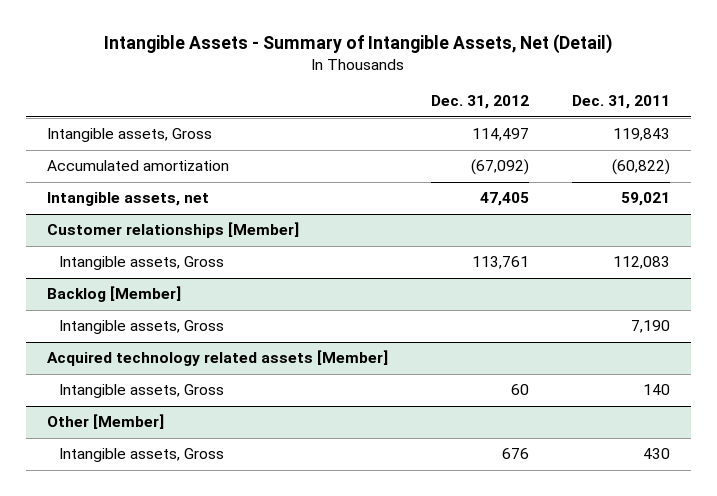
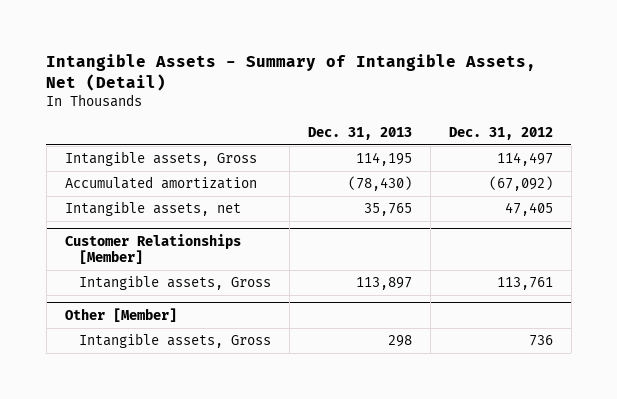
[571,95,670,110] Dec. 31, 2011 -> none
none -> [307,126,412,140] Dec. 31, 2013
[47,222,300,239] Customer relationships [Member] -> [64,234,241,264] Customer Relationships [Member]
[47,286,182,303] Backlog [Member] -> none
[59,320,225,335] Intangible assets, Gross -> none
[47,350,389,367] Acquired technology related assets [Member] -> none
[59,384,225,399] Intangible assets, Gross -> none
[501,448,529,460] 676 -> [528,335,553,347] 736

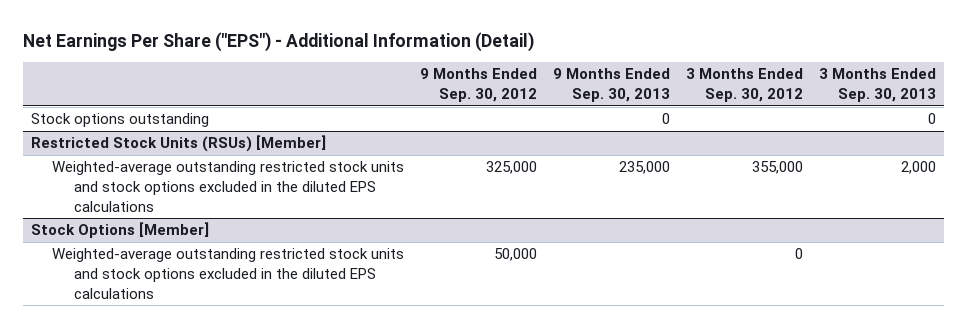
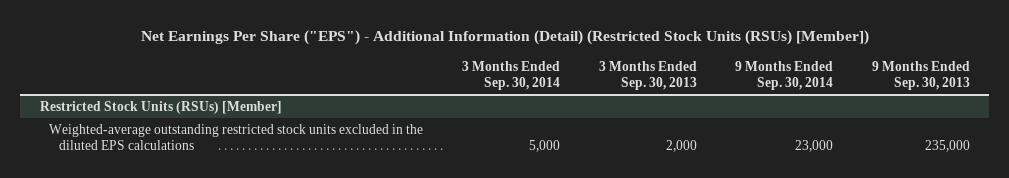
[23,31,535,52] Net Earnings Per Share ("EPS") - Additional Information (Detail) -> [140,30,869,46] Net Earnings Per Share ("EPS") - Additional Information (Detail) (Restricted Stock Units (RSUs) [Member])
[420,68,538,102] 9 Months Ended Sep. 30, 2012 -> none
[686,68,804,102] 3 Months Ended Sep. 30, 2012 -> none
none -> [461,60,560,91] 3 Months Ended Sep. 30, 2014
none -> [735,60,834,91] 9 Months Ended Sep. 30, 2014
[31,113,210,128] Stock options outstanding -> none
[31,222,210,239] Stock Options [Member] -> none
[52,248,405,299] Weighted-average outstanding restricted stock units and stock options excluded in the diluted EPS calculations -> none
[52,161,405,212] Weighted-average outstanding restricted stock units and stock options excluded in the diluted EPS calculations -> [49,124,424,151] Weighted-average outstanding restricted stock units excluded in the diluted EPS calculations

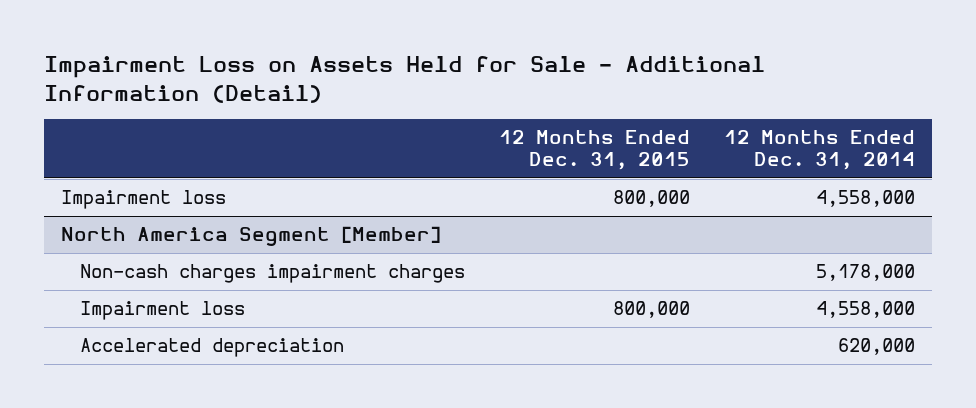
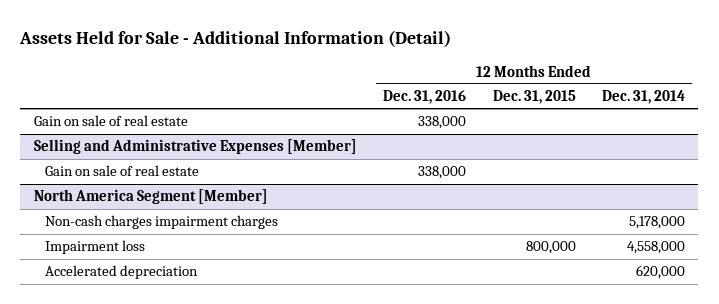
[43,56,765,103] Impairment Loss on Assets Held for Sale - Additional Information (Detail) -> [19,29,452,47] Assets Held for Sale - Additional Information (Detail)
none -> [383,90,467,105] Dec. 31, 2016
[61,190,227,210] Impairment loss -> none
none -> [33,115,188,127] Gain on sale of real estate
none -> [33,139,357,155] Selling and Administrative Expenses [Member]
none -> [44,165,199,177] Gain on sale of real estate

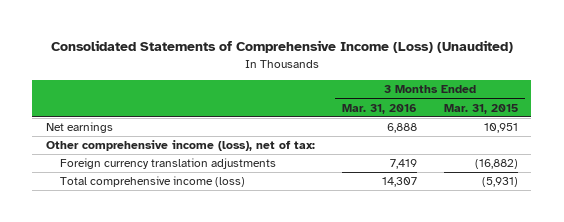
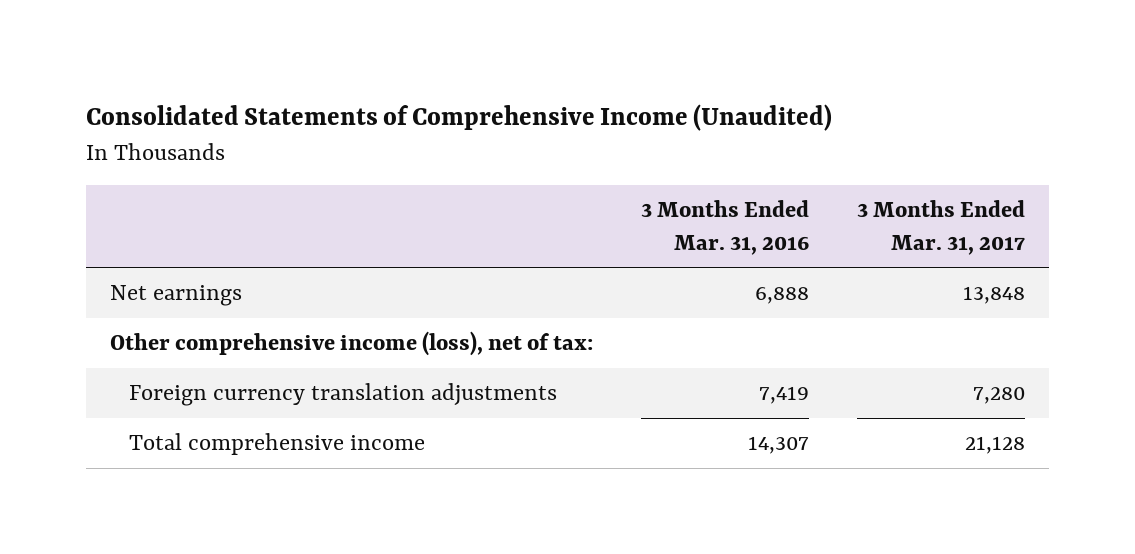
[50,40,513,54] Consolidated Statements of Comprehensive Income (Loss) (Unaudited) -> [85,104,832,132] Consolidated Statements of Comprehensive Income (Unaudited)
[443,103,518,114] Mar. 31, 2015 -> none
none -> [857,199,1026,255] 3 Months Ended Mar. 31, 2017
[59,176,245,188] Total comprehensive income (loss) -> [129,432,426,455] Total comprehensive income

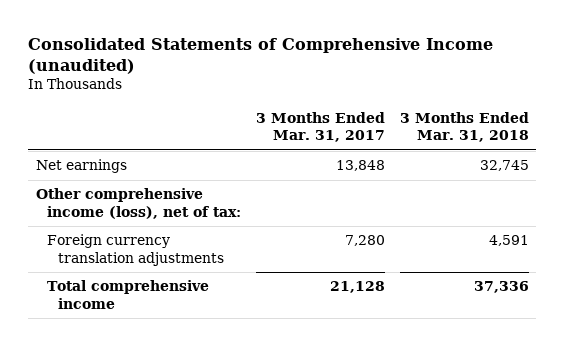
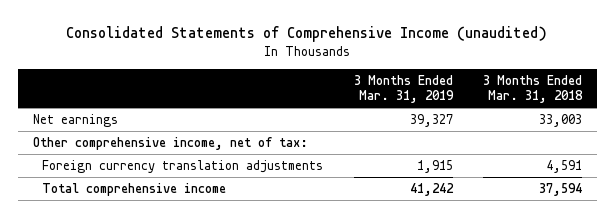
[255,111,385,143] 3 Months Ended Mar. 31, 2017 -> none
none -> [353,74,454,104] 3 Months Ended Mar. 31, 2019
[479,160,529,172] 32,745 -> [538,114,582,128] 33,003
[35,188,241,220] Other comprehensive income (loss), net of tax: -> [33,137,309,151] Other comprehensive income, net of tax:
[473,281,529,294] 37,336 -> [538,183,582,197] 37,594

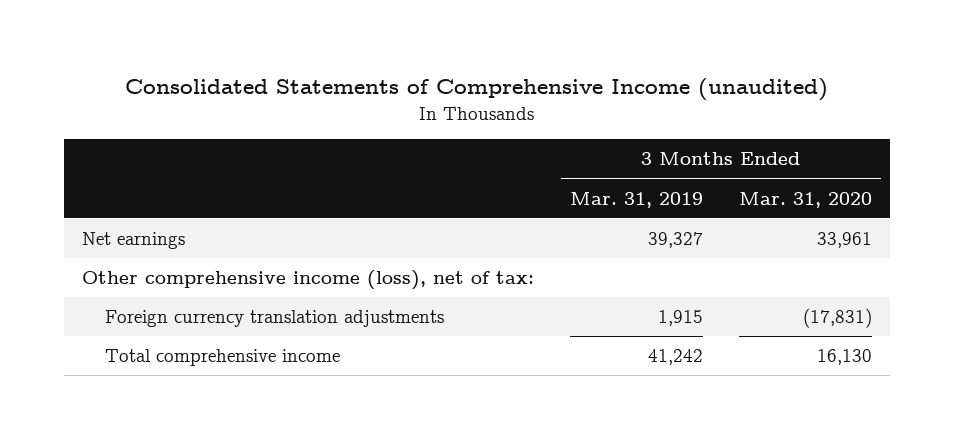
[482,74,583,104] 3 Months Ended Mar. 31, 2018 -> none
none -> [738,191,872,208] Mar. 31, 2020
[33,137,309,151] Other comprehensive income, net of tax: -> [82,270,535,291] Other comprehensive income (loss), net of tax:

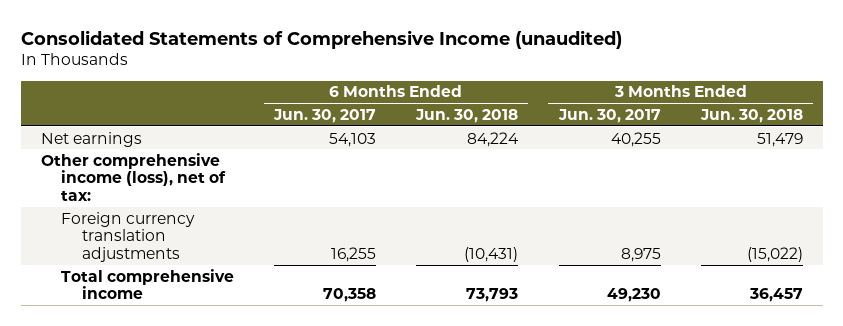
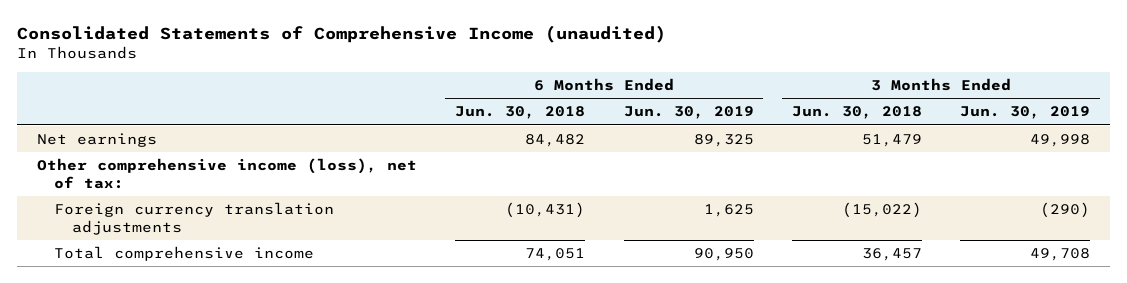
[273,108,377,123] Jun. 30, 2017 -> none
[557,108,661,123] Jun. 30, 2017 -> none
none -> [623,106,754,120] Jun. 30, 2019
none -> [960,106,1091,120] Jun. 30, 2019
[467,131,520,147] 84,224 -> [525,133,586,147] 84,482
[466,288,519,303] 73,793 -> [525,247,586,261] 74,051

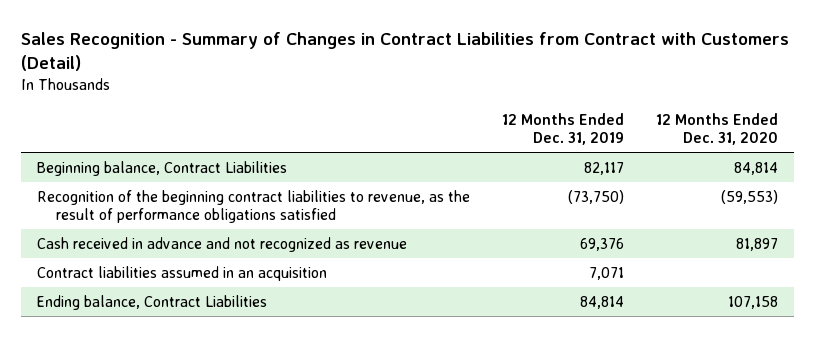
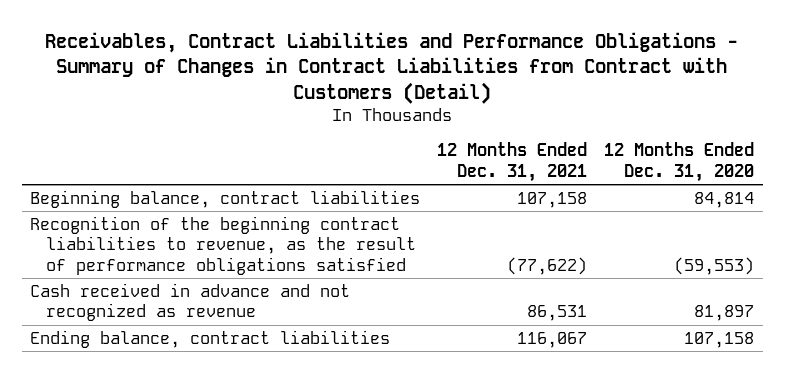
[20,31,789,71] Sales Recognition - Summary of Changes in Contract Liabilities from Contract with Customers (Detail) -> [45,31,739,104] Receivables, Contract Liabilities and Performance Obligations - Summary of Changes in Contract Liabilities from Contract with Customers (Detail)
[501,112,624,146] 12 Months Ended Dec. 31, 2019 -> none
none -> [437,142,588,183] 12 Months Ended Dec. 31, 2021
[36,160,287,176] Beginning balance, Contract Liabilities -> [30,189,421,208] Beginning balance, contract liabilities
[36,265,327,281] Contract liabilities assumed in an acquisition -> none
[36,294,267,310] Ending balance, Contract Liabilities -> [30,329,391,348] Ending balance, contract liabilities

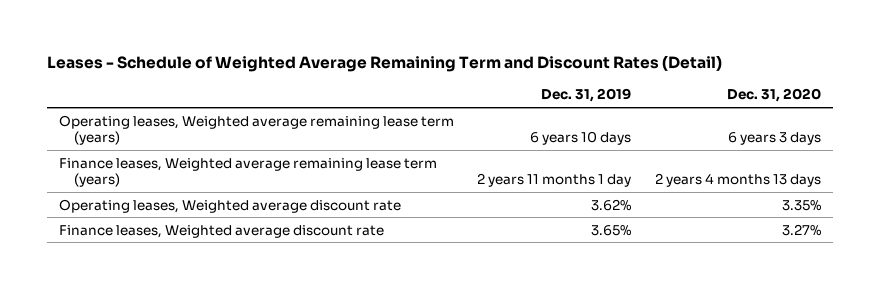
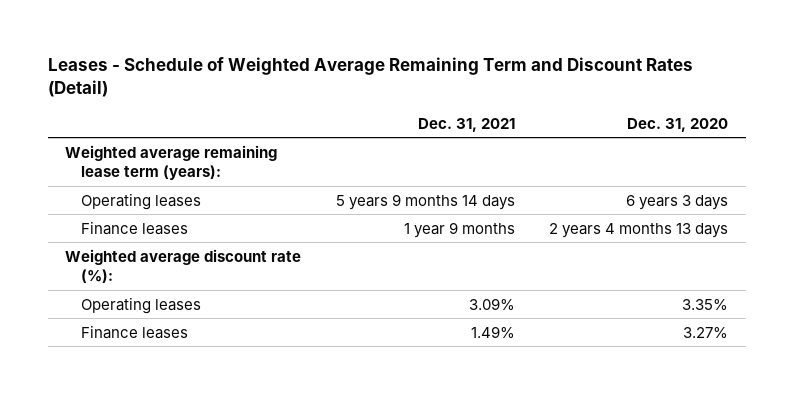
[541,88,632,103] Dec. 31, 2019 -> none
none -> [417,117,515,132] Dec. 31, 2021
none -> [65,144,278,180] Weighted average remaining lease term (years):
[58,114,454,146] Operating leases, Weighted average remaining lease term (years) -> [81,192,202,210] Operating leases
[58,157,437,188] Finance leases, Weighted average remaining lease term (years) -> [81,220,189,235] Finance leases
none -> [65,248,302,283] Weighted average discount rate (%):
[58,198,401,213] Operating leases, Weighted average discount rate -> [81,296,202,314] Operating leases
[58,224,384,238] Finance leases, Weighted average discount rate -> [81,324,189,339] Finance leases

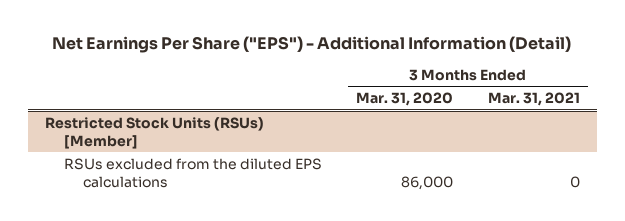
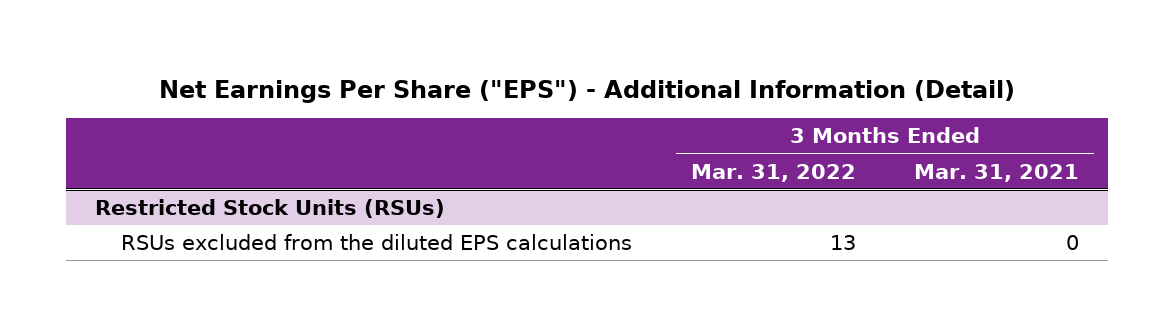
[356,92,454,107] Mar. 31, 2020 -> none
none -> [690,163,856,182] Mar. 31, 2022
[44,116,264,149] Restricted Stock Units (RSUs) [Member] -> [95,199,446,219] Restricted Stock Units (RSUs)

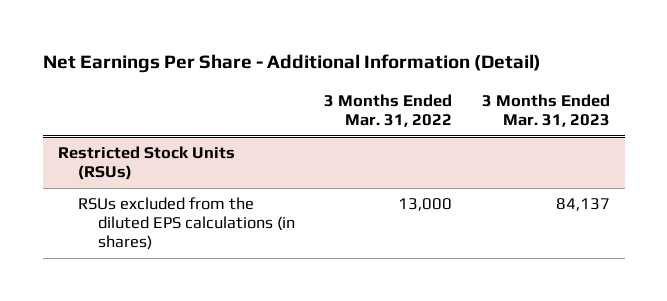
[159,79,1016,103] Net Earnings Per Share ("EPS") - Additional Information (Detail) -> [42,54,541,74] Net Earnings Per Share - Additional Information (Detail)
[914,163,1080,182] Mar. 31, 2021 -> none
none -> [481,94,610,127] 3 Months Ended Mar. 31, 2023
[121,234,633,251] RSUs excluded from the diluted EPS calculations -> [77,197,295,251] RSUs excluded from the diluted EPS calculations (in shares)
[829,235,856,251] 13 -> [398,198,453,212] 13,000

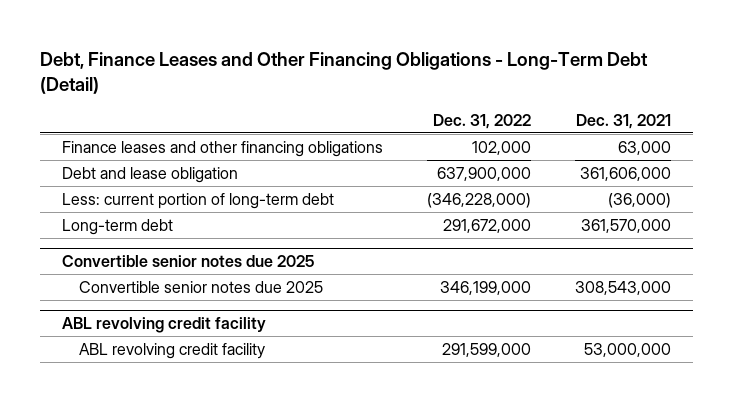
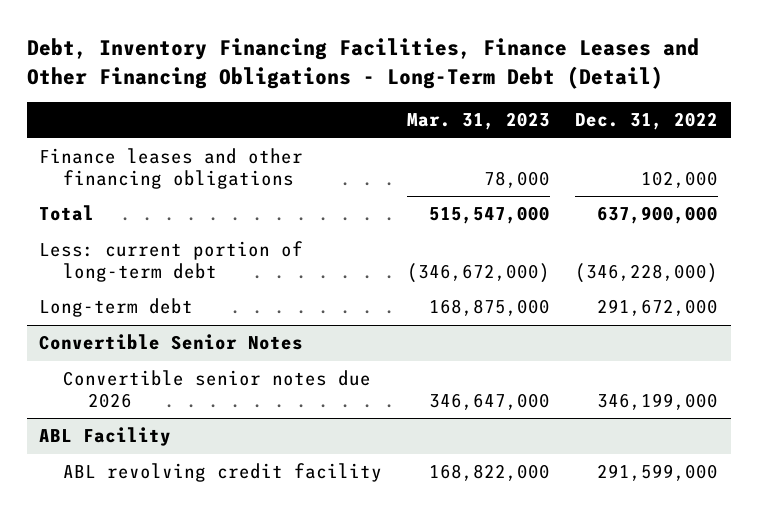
[40,51,649,94] Debt, Finance Leases and Other Financing Obligations - Long-Term Debt (Detail) -> [26,38,699,89] Debt, Inventory Financing Facilities, Finance Leases and Other Financing Obligations - Long-Term Debt (Detail)
[575,113,671,129] Dec. 31, 2021 -> none
none -> [407,112,551,131] Mar. 31, 2023
[62,166,239,183] Debt and lease obligation -> [39,205,95,222] Total
[62,254,315,267] Convertible senior notes due 2025 -> [39,334,304,351] Convertible Senior Notes
[78,280,323,293] Convertible senior notes due 2025 -> [63,370,372,408] Convertible senior notes due 2026
[62,316,267,333] ABL revolving credit facility -> [39,427,172,447] ABL Facility

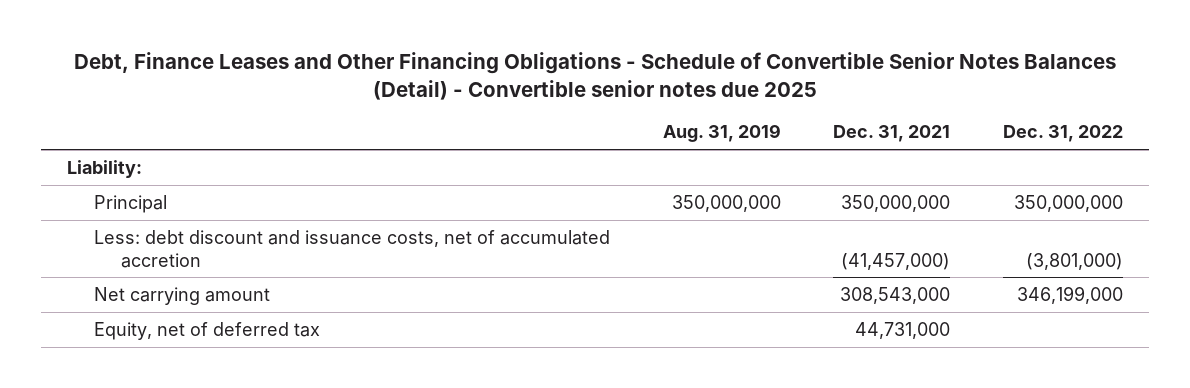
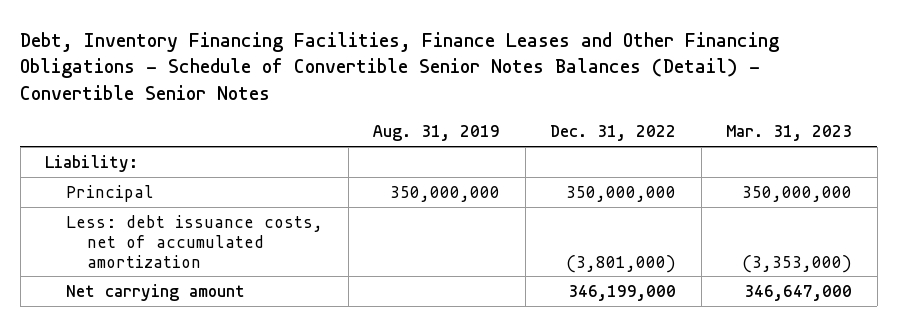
[74,51,1117,100] Debt, Finance Leases and Other Financing Obligations - Schedule of Convertible Senior Notes Balances (Detail) - Convertible senior notes due 2025 -> [20,31,780,100] Debt, Inventory Financing Facilities, Finance Leases and Other Financing Obligations - Schedule of Convertible Senior Notes Balances (Detail) - Convertible Senior Notes
[833,125,951,143] Dec. 31, 2021 -> none
none -> [726,125,853,142] Mar. 31, 2023
[94,229,611,268] Less: debt discount and issuance costs, net of accumulated accretion -> [66,214,324,268] Less: debt issuance costs, net of accumulated amortization
[94,321,321,340] Equity, net of deferred tax -> none

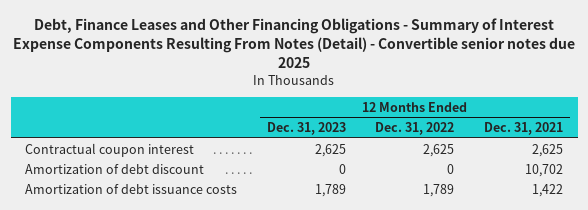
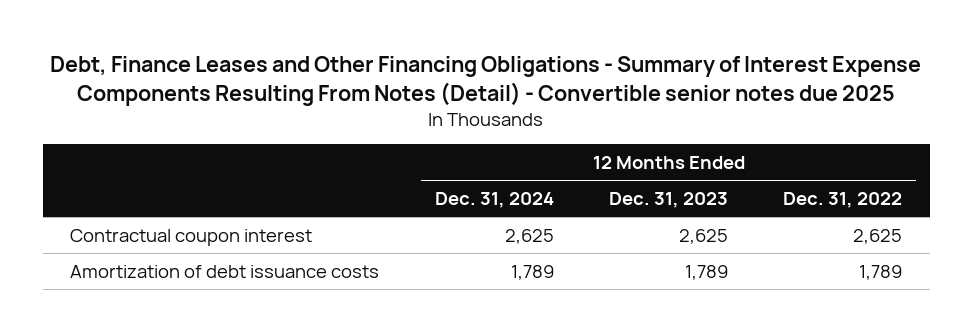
[483,122,563,136] Dec. 31, 2021 -> none
none -> [434,192,554,209] Dec. 31, 2024
[25,163,205,174] Amortization of debt discount -> none

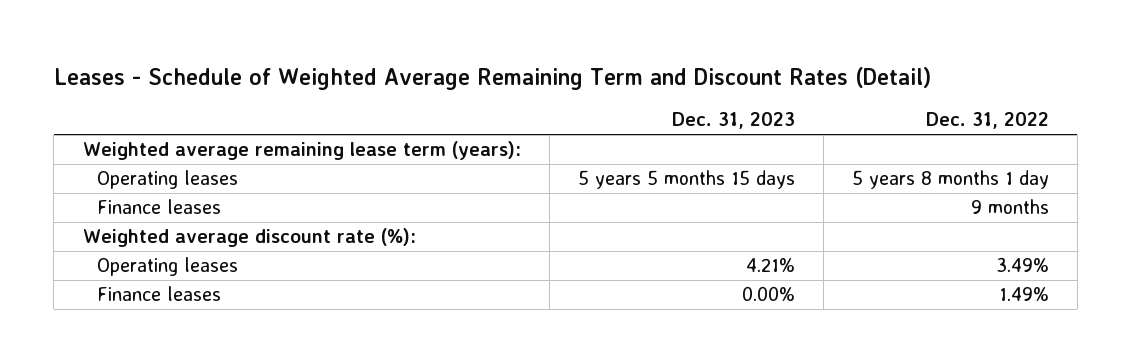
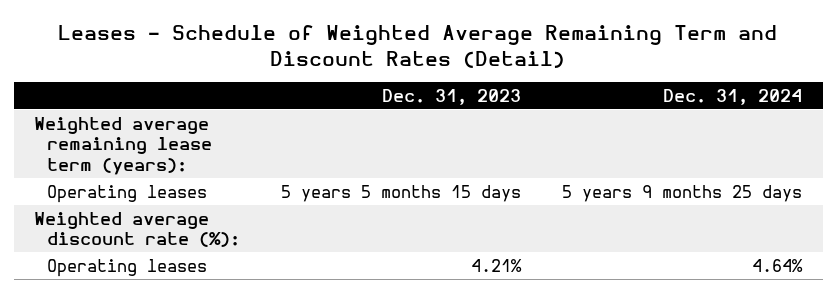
[925,112,1049,130] Dec. 31, 2022 -> none
none -> [663,88,803,105] Dec. 31, 2024
[97,199,222,215] Finance leases -> none
[97,286,222,302] Finance leases -> none

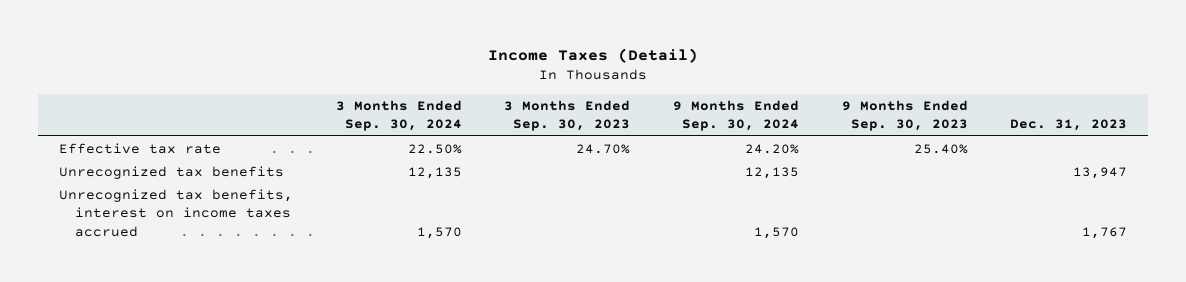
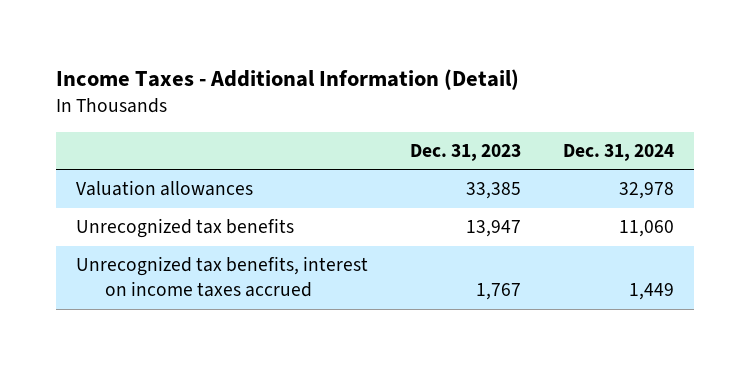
[488,48,699,64] Income Taxes (Detail) -> [55,68,519,90] Income Taxes - Additional Information (Detail)
[335,99,462,132] 3 Months Ended Sep. 30, 2024 -> none
[504,99,631,132] 3 Months Ended Sep. 30, 2023 -> none
[672,99,799,132] 9 Months Ended Sep. 30, 2024 -> none
[841,99,968,132] 9 Months Ended Sep. 30, 2023 -> none
none -> [562,143,674,161] Dec. 31, 2024
[59,142,222,154] Effective tax rate -> none
none -> [76,180,254,197] Valuation allowances

